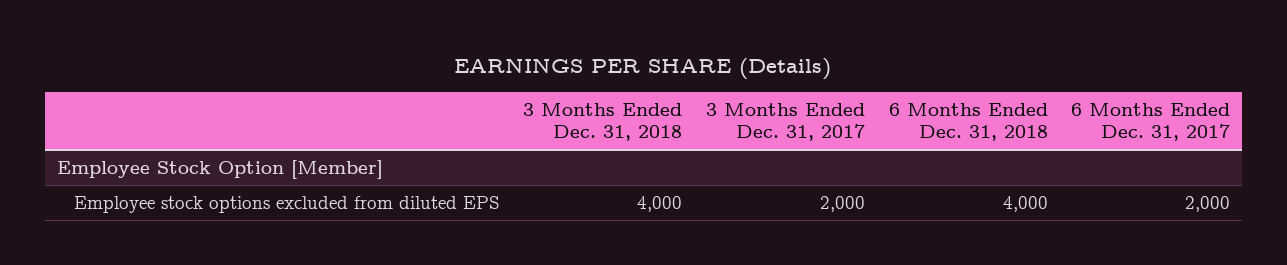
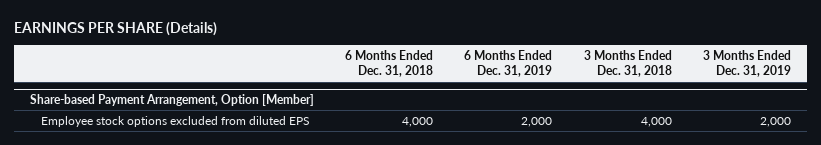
[706,102,866,142] 3 Months Ended Dec. 31, 2017 -> none
[1071,102,1231,142] 6 Months Ended Dec. 31, 2017 -> none
none -> [464,49,553,78] 6 Months Ended Dec. 31, 2019
none -> [703,49,792,78] 3 Months Ended Dec. 31, 2019
[56,159,383,179] Employee Stock Option [Member] -> [29,94,314,107] Share-based Payment Arrangement, Option [Member]

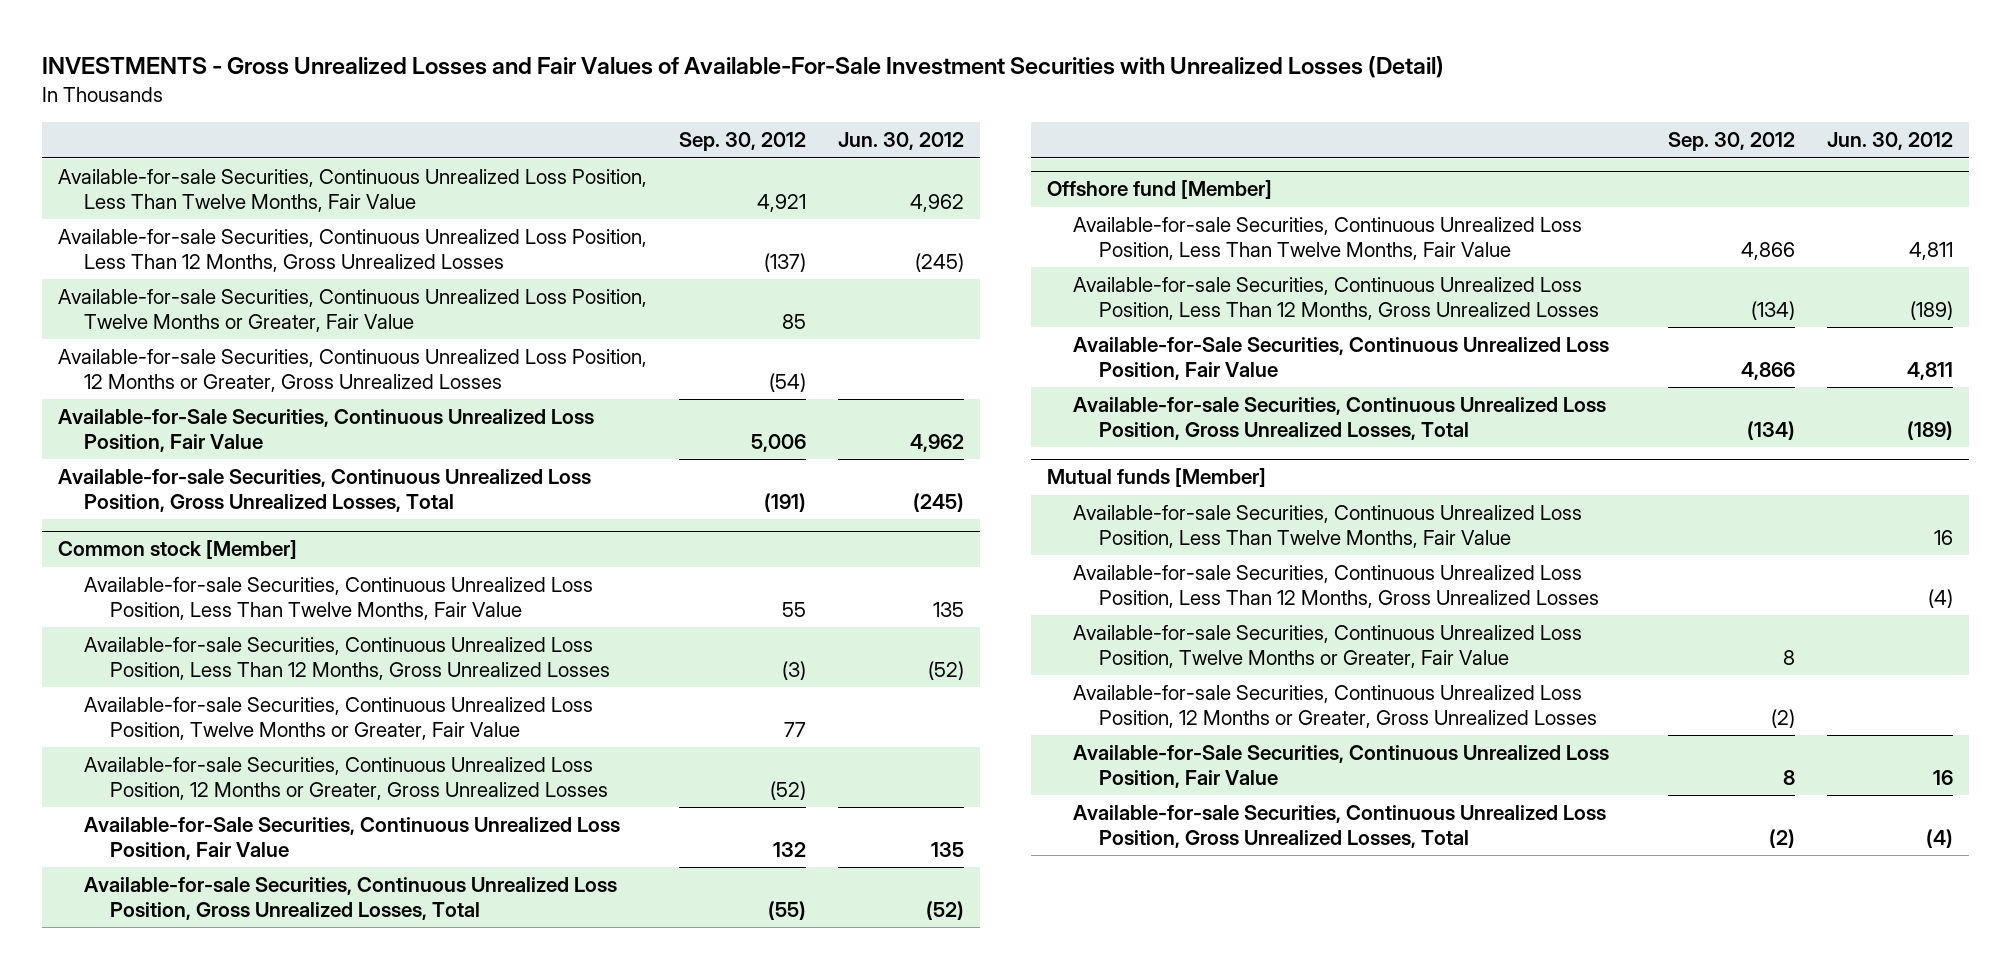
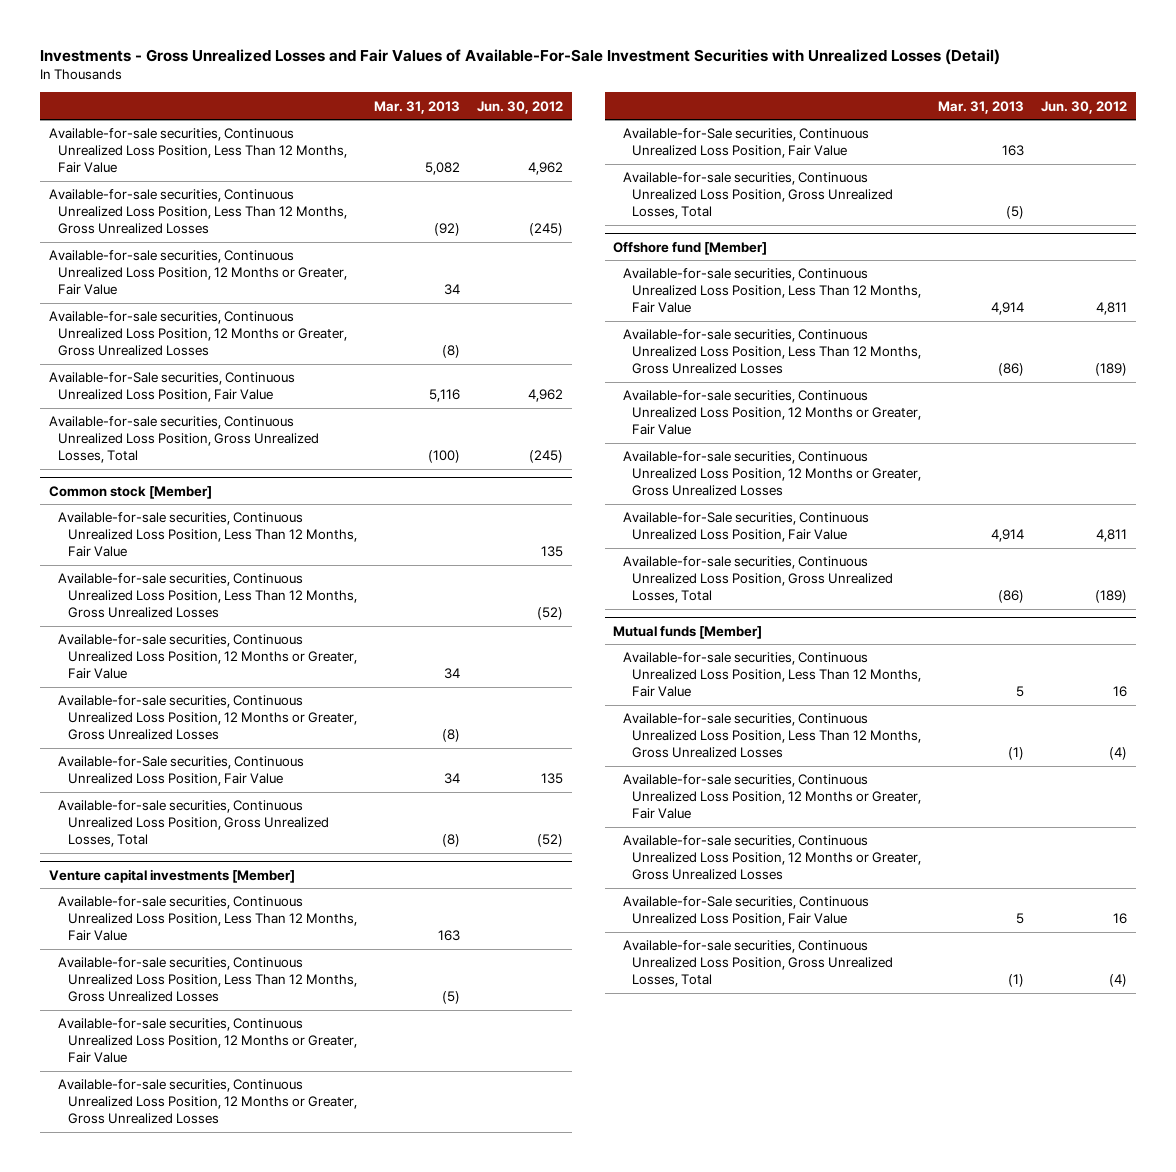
[42,56,1445,79] INVESTMENTS - Gross Unrealized Losses and Fair Values of Available-For-Sale Investment Securities with Unrealized Losses (Detail) -> [40,49,1001,66] Investments - Gross Unrealized Losses and Fair Values of Available-For-Sale Investment Securities with Unrealized Losses (Detail)
[679,132,807,152] Sep. 30, 2012 -> none
none -> [373,100,460,114] Mar. 31, 2013
[58,169,648,212] Available-for-sale Securities, Continuous Unrealized Loss Position, Less Than Twelve Months, Fair Value -> [48,128,348,174] Available-for-sale securities, Continuous Unrealized Loss Position, Less Than 12 Months, Fair Value
[58,229,648,272] Available-for-sale Securities, Continuous Unrealized Loss Position, Less Than 12 Months, Gross Unrealized Losses -> [48,189,348,235] Available-for-sale securities, Continuous Unrealized Loss Position, Less Than 12 Months, Gross Unrealized Losses
[58,289,648,332] Available-for-sale Securities, Continuous Unrealized Loss Position, Twelve Months or Greater, Fair Value -> [48,250,348,296] Available-for-sale securities, Continuous Unrealized Loss Position, 12 Months or Greater, Fair Value
[58,349,648,392] Available-for-sale Securities, Continuous Unrealized Loss Position, 12 Months or Greater, Gross Unrealized Losses -> [48,311,348,357] Available-for-sale securities, Continuous Unrealized Loss Position, 12 Months or Greater, Gross Unrealized Losses
[58,409,595,452] Available-for-Sale Securities, Continuous Unrealized Loss Position, Fair Value -> [48,372,295,403] Available-for-Sale securities, Continuous Unrealized Loss Position, Fair Value
[58,469,592,512] Available-for-sale Securities, Continuous Unrealized Loss Position, Gross Unrealized Losses, Total -> [48,416,320,464] Available-for-sale securities, Continuous Unrealized Loss Position, Gross Unrealized Losses, Total
[84,577,594,620] Available-for-sale Securities, Continuous Unrealized Loss Position, Less Than Twelve Months, Fair Value -> [58,512,357,558] Available-for-sale securities, Continuous Unrealized Loss Position, Less Than 12 Months, Fair Value
[84,637,611,680] Available-for-sale Securities, Continuous Unrealized Loss Position, Less Than 12 Months, Gross Unrealized Losses -> [58,573,357,619] Available-for-sale securities, Continuous Unrealized Loss Position, Less Than 12 Months, Gross Unrealized Losses
[84,697,594,740] Available-for-sale Securities, Continuous Unrealized Loss Position, Twelve Months or Greater, Fair Value -> [58,634,357,680] Available-for-sale securities, Continuous Unrealized Loss Position, 12 Months or Greater, Fair Value
[84,757,609,800] Available-for-sale Securities, Continuous Unrealized Loss Position, 12 Months or Greater, Gross Unrealized Losses -> [58,695,357,741] Available-for-sale securities, Continuous Unrealized Loss Position, 12 Months or Greater, Gross Unrealized Losses
[84,817,621,860] Available-for-Sale Securities, Continuous Unrealized Loss Position, Fair Value -> [58,756,305,787] Available-for-Sale securities, Continuous Unrealized Loss Position, Fair Value
[84,877,618,920] Available-for-sale Securities, Continuous Unrealized Loss Position, Gross Unrealized Losses, Total -> [58,800,329,848] Available-for-sale securities, Continuous Unrealized Loss Position, Gross Unrealized Losses, Total
none -> [48,868,295,883] Venture capital investments [Member]
none -> [58,896,357,942] Available-for-sale securities, Continuous Unrealized Loss Position, Less Than 12 Months, Fair Value
none -> [58,957,357,1003] Available-for-sale securities, Continuous Unrealized Loss Position, Less Than 12 Months, Gross Unrealized Losses
none -> [58,1018,357,1064] Available-for-sale securities, Continuous Unrealized Loss Position, 12 Months or Greater, Fair Value
none -> [58,1079,357,1125] Available-for-sale securities, Continuous Unrealized Loss Position, 12 Months or Greater, Gross Unrealized Losses
none -> [622,128,869,159] Available-for-Sale securities, Continuous Unrealized Loss Position, Fair Value
none -> [622,172,894,220] Available-for-sale securities, Continuous Unrealized Loss Position, Gross Unrealized Losses, Total
[1073,217,1583,260] Available-for-sale Securities, Continuous Unrealized Loss Position, Less Than Twelve Months, Fair Value -> [622,268,922,314] Available-for-sale securities, Continuous Unrealized Loss Position, Less Than 12 Months, Fair Value
[1073,277,1600,320] Available-for-sale Securities, Continuous Unrealized Loss Position, Less Than 12 Months, Gross Unrealized Losses -> [622,329,922,375] Available-for-sale securities, Continuous Unrealized Loss Position, Less Than 12 Months, Gross Unrealized Losses
none -> [622,390,922,436] Available-for-sale securities, Continuous Unrealized Loss Position, 12 Months or Greater, Fair Value
none -> [622,451,922,497] Available-for-sale securities, Continuous Unrealized Loss Position, 12 Months or Greater, Gross Unrealized Losses
[1073,337,1610,380] Available-for-Sale Securities, Continuous Unrealized Loss Position, Fair Value -> [622,512,869,543] Available-for-Sale securities, Continuous Unrealized Loss Position, Fair Value
[1073,397,1607,440] Available-for-sale Securities, Continuous Unrealized Loss Position, Gross Unrealized Losses, Total -> [622,556,894,604] Available-for-sale securities, Continuous Unrealized Loss Position, Gross Unrealized Losses, Total
[1073,505,1583,548] Available-for-sale Securities, Continuous Unrealized Loss Position, Less Than Twelve Months, Fair Value -> [622,652,922,698] Available-for-sale securities, Continuous Unrealized Loss Position, Less Than 12 Months, Fair Value
[1073,565,1600,608] Available-for-sale Securities, Continuous Unrealized Loss Position, Less Than 12 Months, Gross Unrealized Losses -> [622,713,922,759] Available-for-sale securities, Continuous Unrealized Loss Position, Less Than 12 Months, Gross Unrealized Losses
[1073,625,1583,668] Available-for-sale Securities, Continuous Unrealized Loss Position, Twelve Months or Greater, Fair Value -> [622,774,922,820] Available-for-sale securities, Continuous Unrealized Loss Position, 12 Months or Greater, Fair Value
[1073,685,1598,728] Available-for-sale Securities, Continuous Unrealized Loss Position, 12 Months or Greater, Gross Unrealized Losses -> [622,835,922,881] Available-for-sale securities, Continuous Unrealized Loss Position, 12 Months or Greater, Gross Unrealized Losses
[1073,745,1610,788] Available-for-Sale Securities, Continuous Unrealized Loss Position, Fair Value -> [622,896,869,927] Available-for-Sale securities, Continuous Unrealized Loss Position, Fair Value
[1073,805,1607,848] Available-for-sale Securities, Continuous Unrealized Loss Position, Gross Unrealized Losses, Total -> [622,940,894,988] Available-for-sale securities, Continuous Unrealized Loss Position, Gross Unrealized Losses, Total

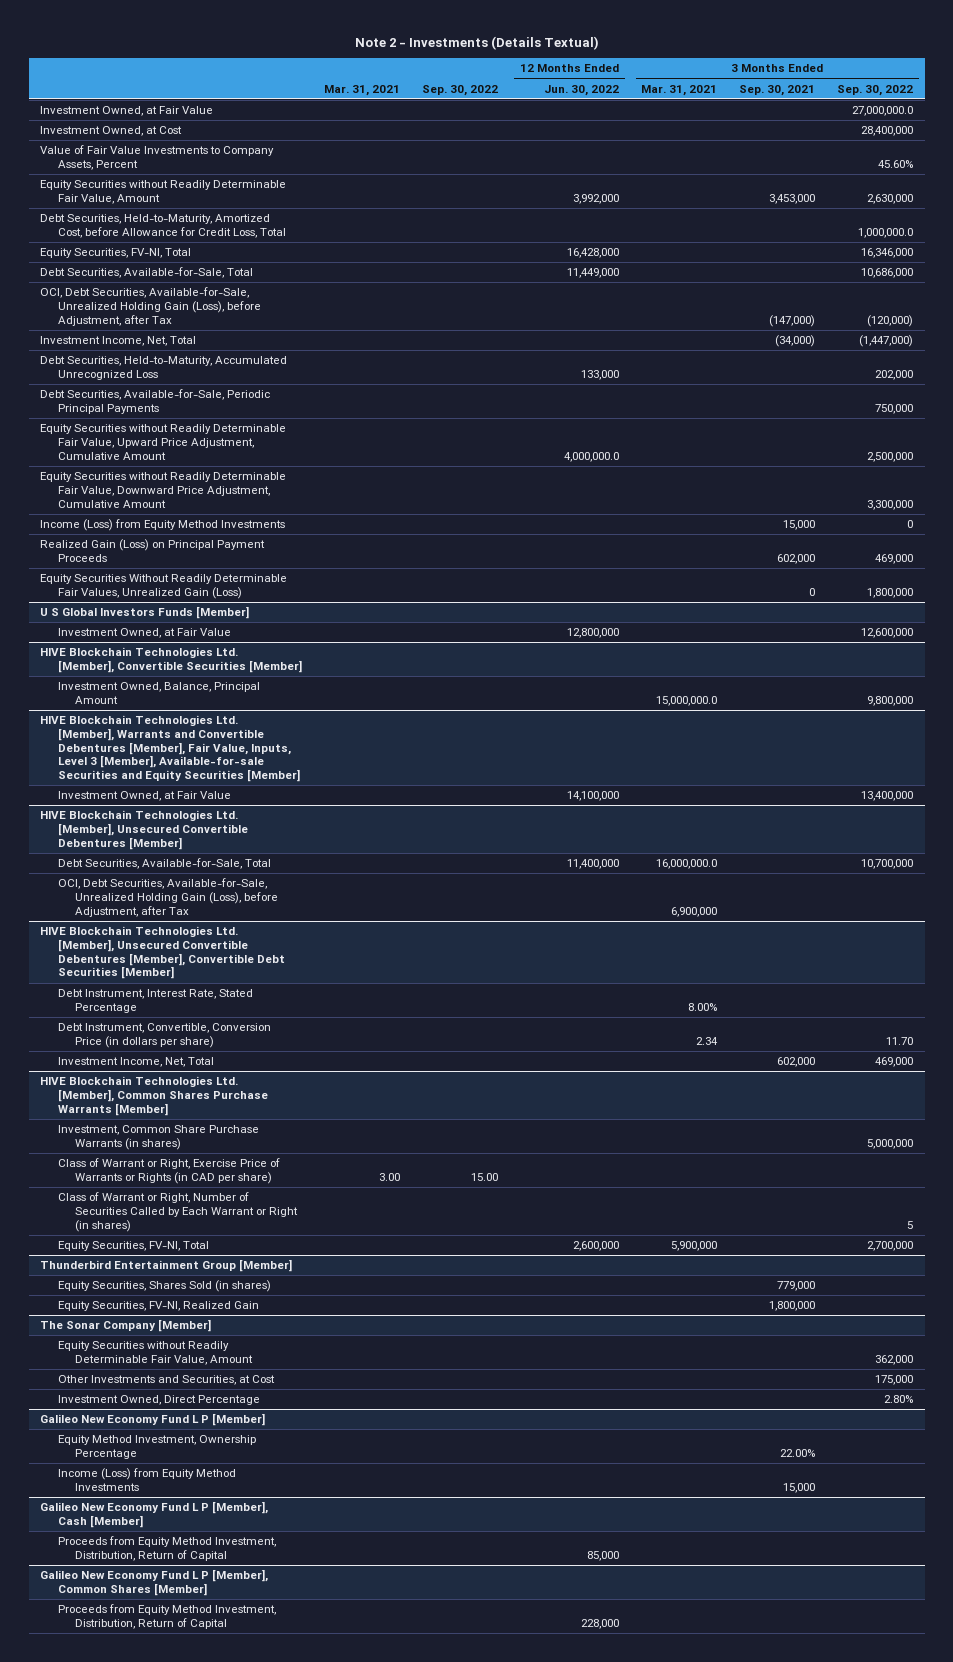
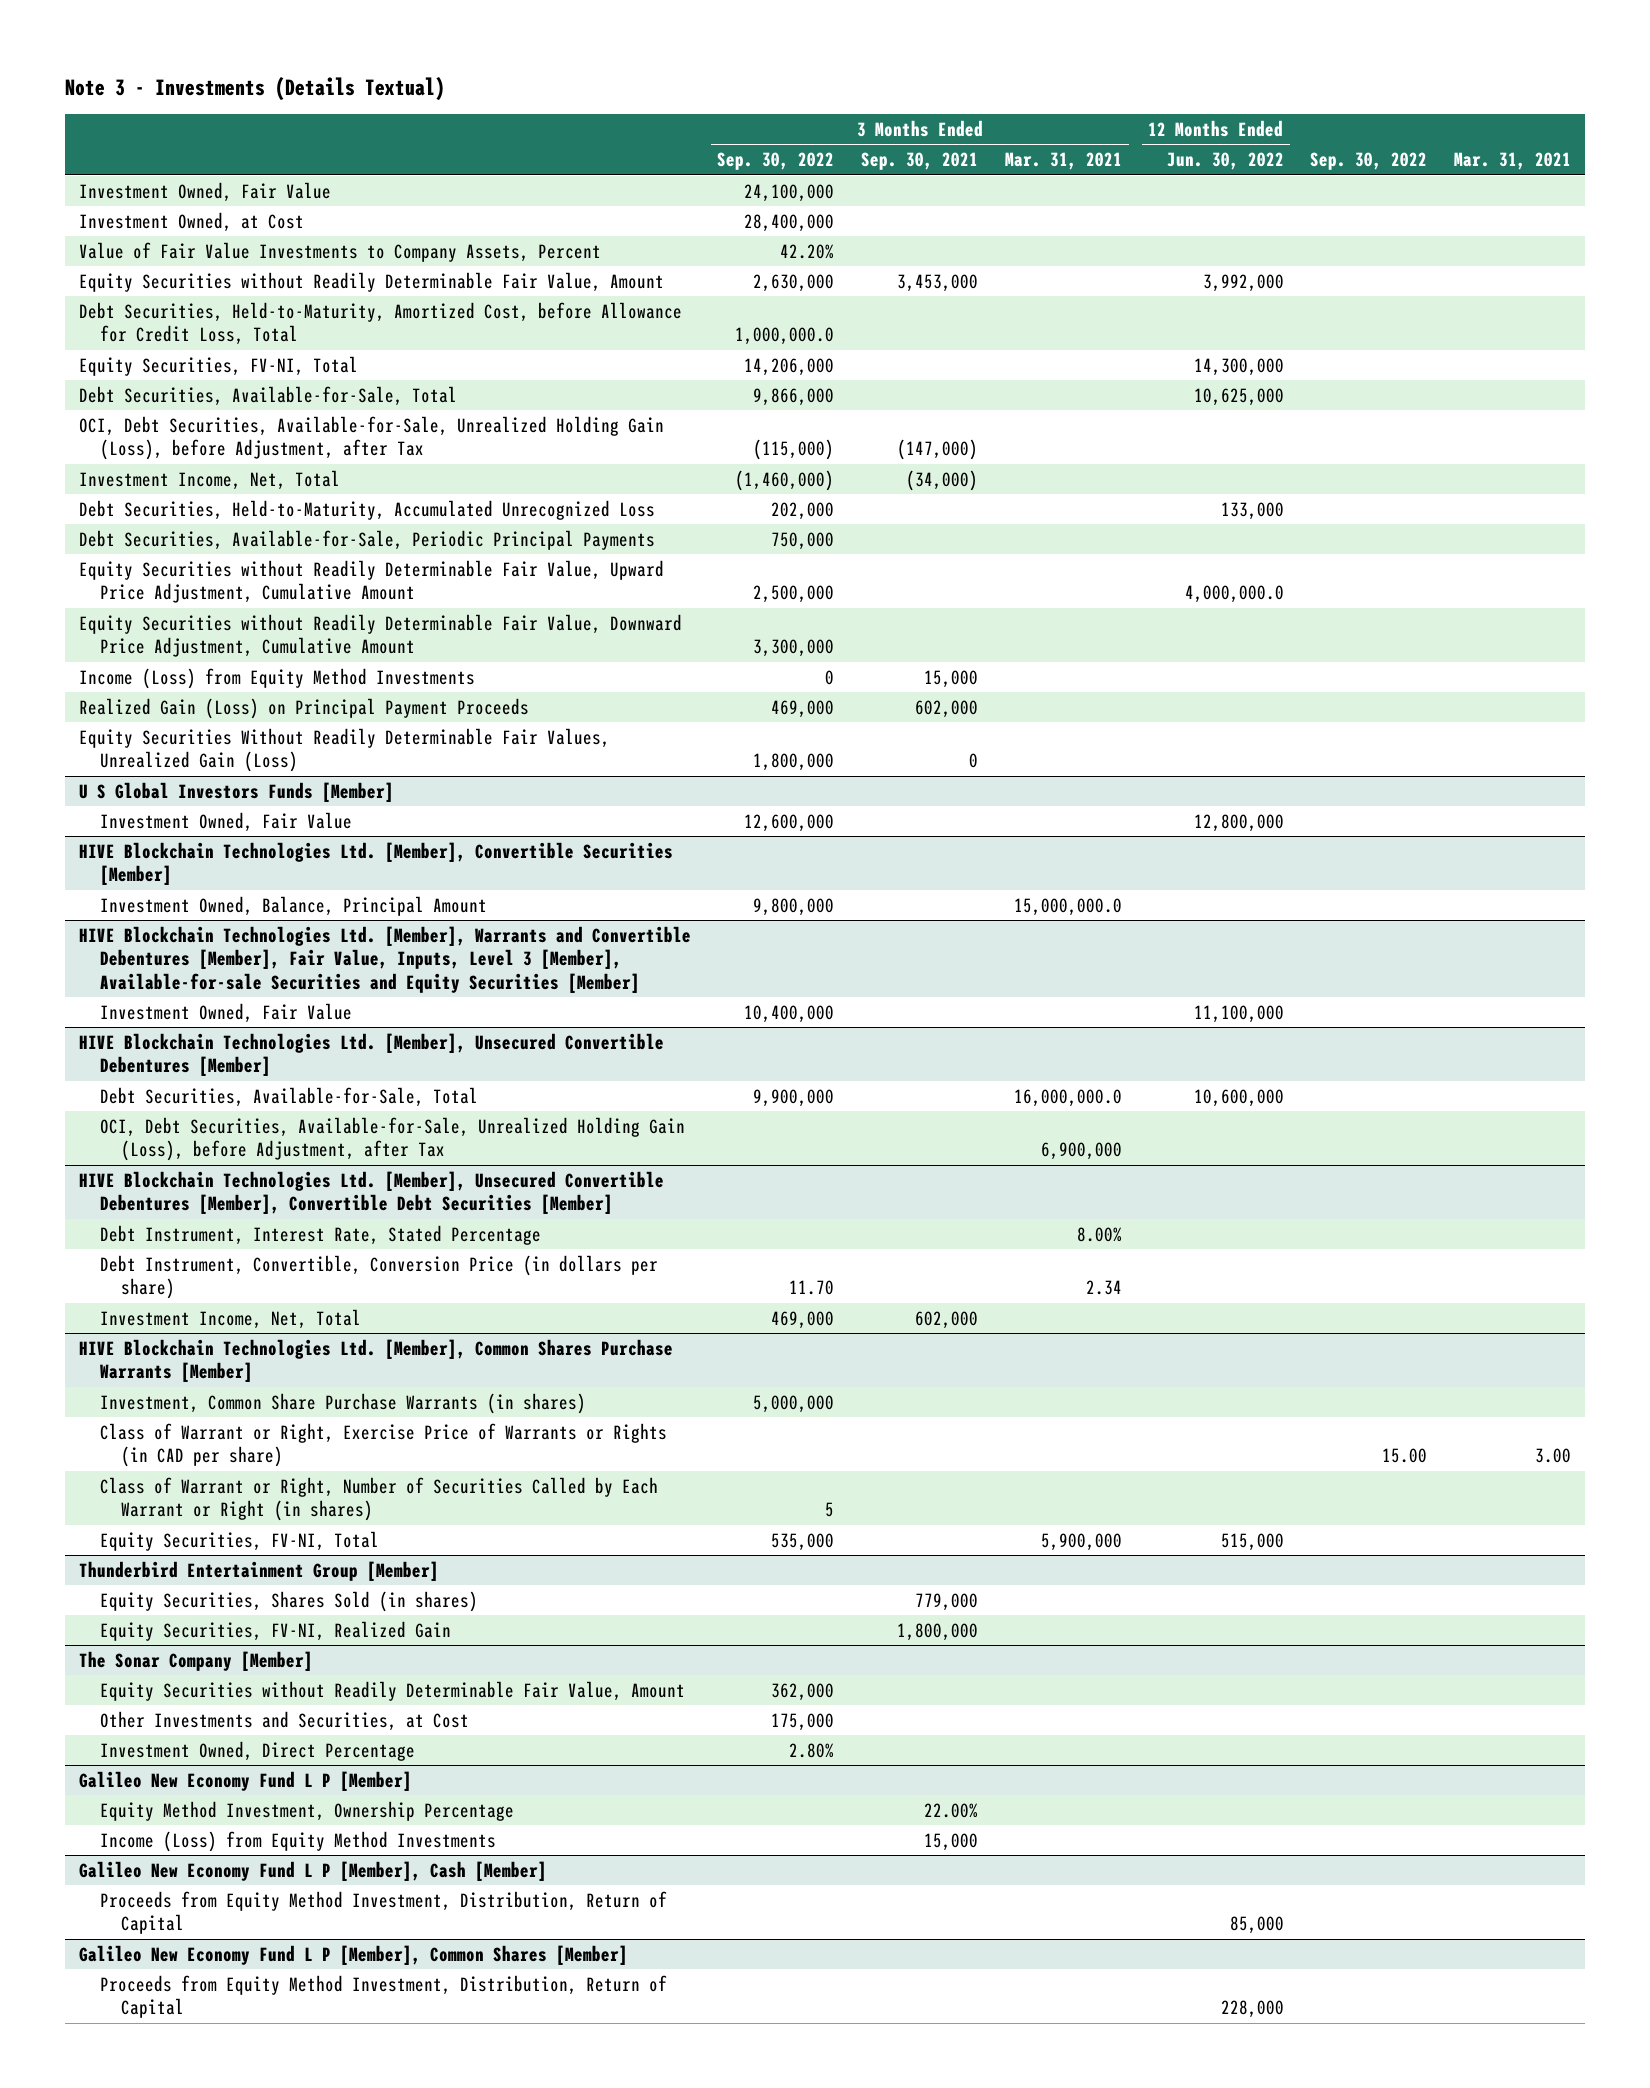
[354,35,599,50] Note 2 - Investments (Details Textual) -> [65,77,446,102] Note 3 - Investments (Details Textual)
[39,106,213,117] Investment Owned, at Fair Value -> [78,181,331,202] Investment Owned, Fair Value
[852,106,914,117] 27,000,000.0 -> [744,183,835,202] 24,100,000
[878,159,914,168] 45.60% -> [780,243,835,259] 42.20%
[567,248,620,259] 16,428,000 -> [1193,357,1284,376] 14,300,000
[861,248,914,259] 16,346,000 -> [744,357,835,376] 14,206,000
[567,268,620,279] 11,449,000 -> [1193,387,1284,406] 10,625,000
[861,268,914,279] 10,686,000 -> [753,387,835,406] 9,866,000
[867,314,914,327] (120,000) -> [753,439,835,461] (115,000)
[859,335,914,348] (1,447,000) -> [735,469,835,491] (1,460,000)
[57,628,231,639] Investment Owned, at Fair Value -> [99,811,352,832] Investment Owned, Fair Value
[57,791,231,802] Investment Owned, at Fair Value -> [99,1002,352,1023] Investment Owned, Fair Value
[567,791,620,802] 14,100,000 -> [1193,1004,1284,1023] 11,100,000
[861,791,914,802] 13,400,000 -> [744,1004,835,1023] 10,400,000
[567,859,620,870] 11,400,000 -> [1193,1088,1284,1107] 10,600,000
[861,859,914,870] 10,700,000 -> [753,1088,835,1107] 9,900,000
[573,1241,620,1252] 2,600,000 -> [1220,1532,1284,1551] 515,000
[867,1241,914,1252] 2,700,000 -> [771,1532,835,1551] 535,000

